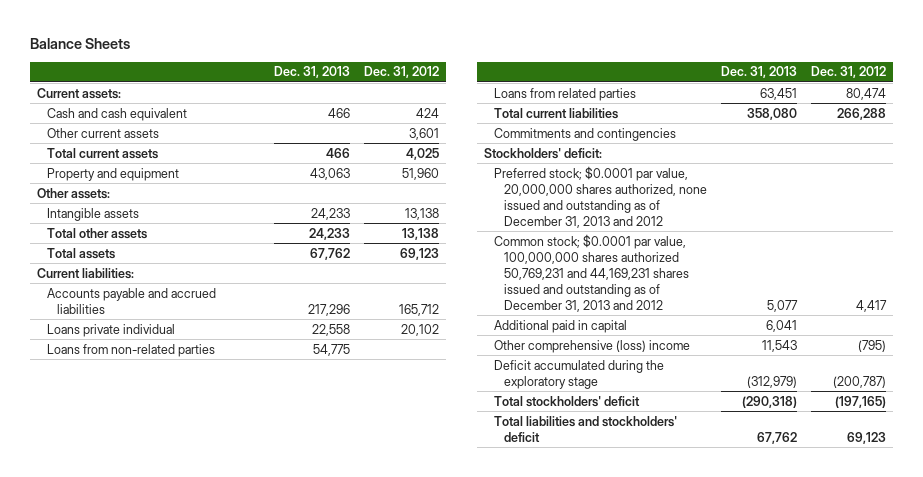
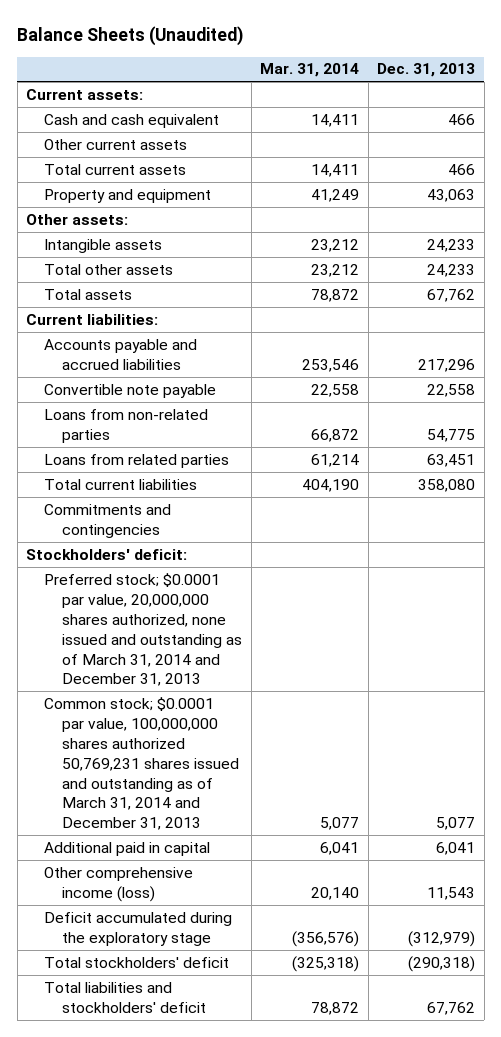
[29,38,130,50] Balance Sheets -> [17,26,244,47] Balance Sheets (Unaudited)
[363,66,439,79] Dec. 31, 2012 -> none
none -> [260,63,360,78] Mar. 31, 2014
[46,323,175,337] Loans private individual -> [44,383,217,398] Convertible note payable
[493,165,707,228] Preferred stock; $0.0001 par value, 20,000,000 shares authorized, none issued and outstanding as of December 31, 2013 and 2012 -> [44,572,243,687] Preferred stock; $0.0001 par value, 20,000,000 shares authorized, none issued and outstanding as of March 31, 2014 and December 31, 2013
[493,233,689,312] Common stock; $0.0001 par value, 100,000,000 shares authorized 50,769,231 and 44,169,231 shares issued and outstanding as of December 31, 2013 and 2012 -> [44,696,240,831] Common stock; $0.0001 par value, 100,000,000 shares authorized 50,769,231 shares issued and outstanding as of March 31, 2014 and December 31, 2013
[493,339,690,353] Other comprehensive (loss) income -> [44,866,194,902] Other comprehensive income (loss)

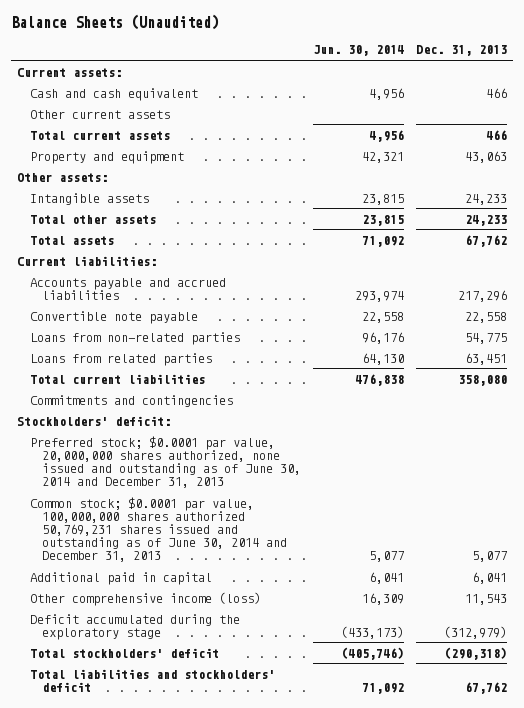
[260,63,360,78] Mar. 31, 2014 -> none
none -> [313,45,405,57] Jun. 30, 2014
[44,572,243,687] Preferred stock; $0.0001 par value, 20,000,000 shares authorized, none issued and outstanding as of March 31, 2014 and December 31, 2013 -> [29,435,302,489] Preferred stock; $0.0001 par value, 20,000,000 shares authorized, none issued and outstanding as of June 30, 2014 and December 31, 2013
[44,696,240,831] Common stock; $0.0001 par value, 100,000,000 shares authorized 50,769,231 shares issued and outstanding as of March 31, 2014 and December 31, 2013 -> [29,496,288,563] Common stock; $0.0001 par value, 100,000,000 shares authorized 50,769,231 shares issued and outstanding as of June 30, 2014 and December 31, 2013

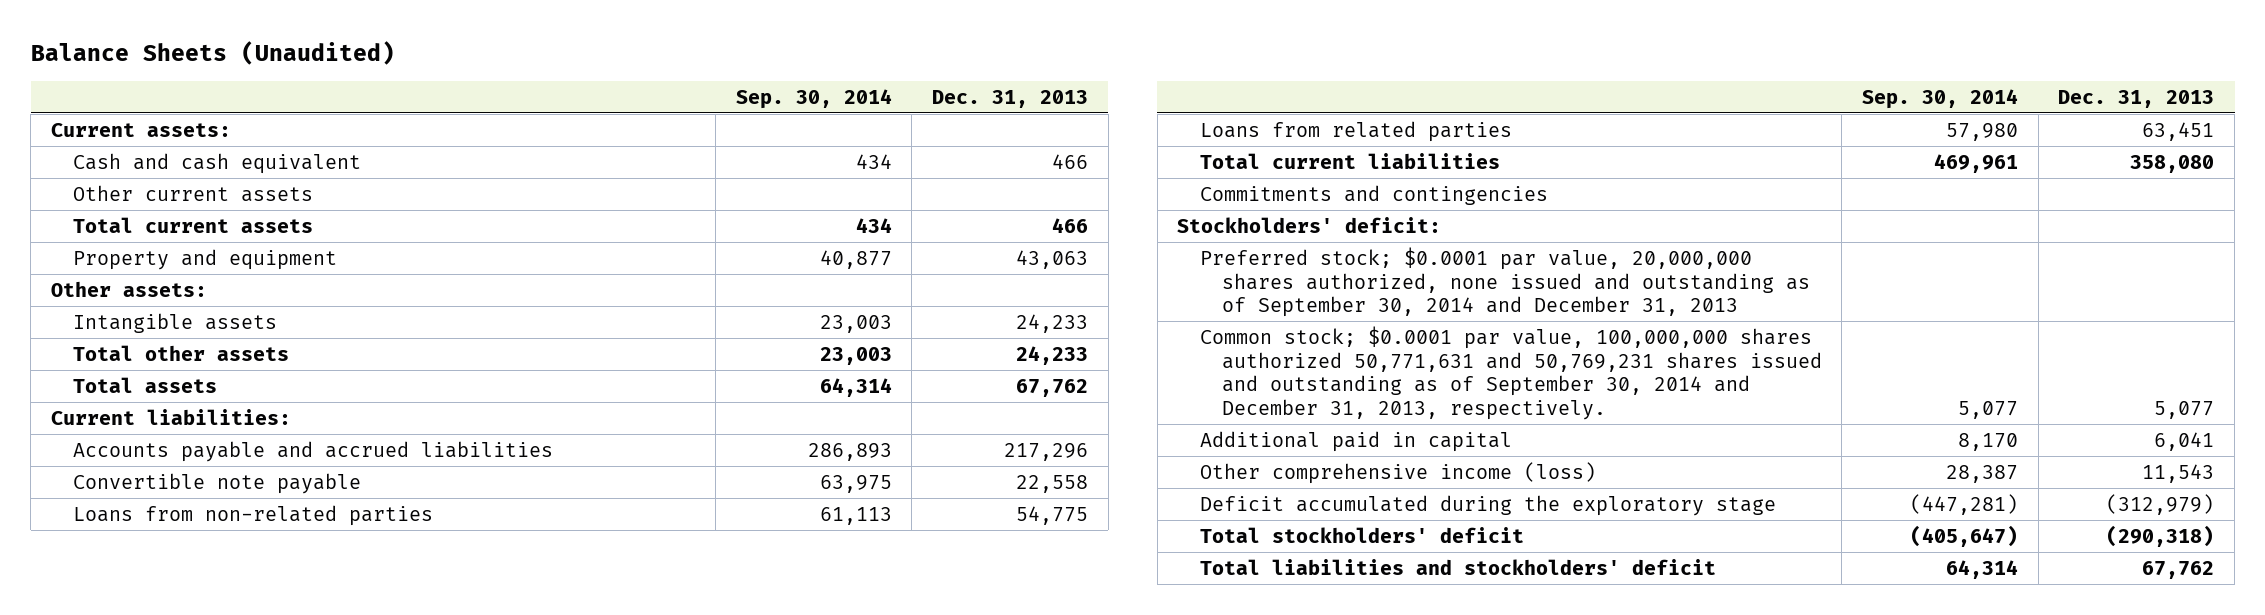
[313,45,405,57] Jun. 30, 2014 -> none
none -> [735,88,892,109] Sep. 30, 2014
[29,435,302,489] Preferred stock; $0.0001 par value, 20,000,000 shares authorized, none issued and outstanding as of June 30, 2014 and December 31, 2013 -> [1199,246,1810,318] Preferred stock; $0.0001 par value, 20,000,000 shares authorized, none issued and outstanding as of September 30, 2014 and December 31, 2013
[29,496,288,563] Common stock; $0.0001 par value, 100,000,000 shares authorized 50,769,231 shares issued and outstanding as of June 30, 2014 and December 31, 2013 -> [1199,325,1822,421] Common stock; $0.0001 par value, 100,000,000 shares authorized 50,771,631 and 50,769,231 shares issued and outstanding as of September 30, 2014 and December 31, 2013, respectively.

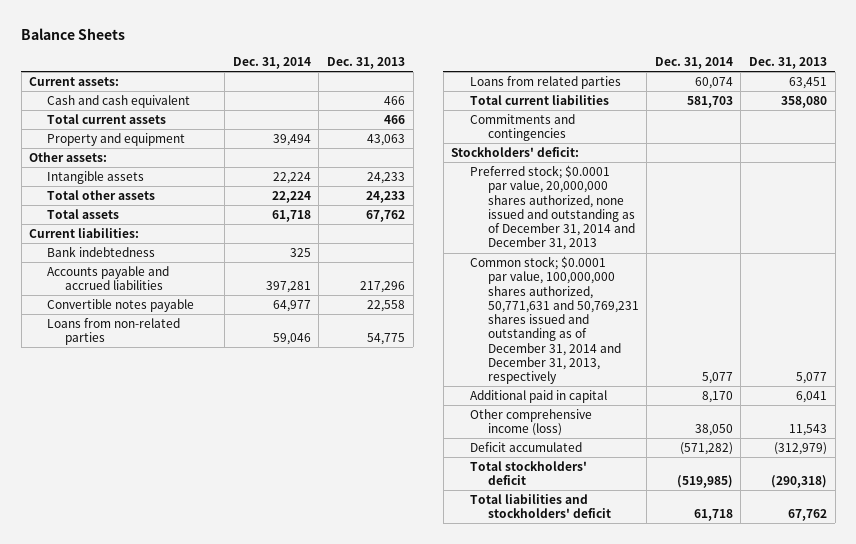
[30,41,395,66] Balance Sheets (Unaudited) -> [21,27,126,40] Balance Sheets
[735,88,892,109] Sep. 30, 2014 -> none
none -> [232,57,311,70] Dec. 31, 2014
[73,184,314,202] Other current assets -> none
none -> [47,245,156,257] Bank indebtedness
[73,472,362,494] Convertible note payable -> [47,298,195,312] Convertible notes payable
[1199,246,1810,318] Preferred stock; $0.0001 par value, 20,000,000 shares authorized, none issued and outstanding as of September 30, 2014 and December 31, 2013 -> [469,164,635,251] Preferred stock; $0.0001 par value, 20,000,000 shares authorized, none issued and outstanding as of December 31, 2014 and December 31, 2013
[1199,325,1822,421] Common stock; $0.0001 par value, 100,000,000 shares authorized 50,771,631 and 50,769,231 shares issued and outstanding as of September 30, 2014 and December 31, 2013, respectively. -> [469,255,639,385] Common stock; $0.0001 par value, 100,000,000 shares authorized, 50,771,631 and 50,769,231 shares issued and outstanding as of December 31, 2014 and December 31, 2013, respectively
[1199,494,1776,516] Deficit accumulated during the exploratory stage -> [469,441,582,452] Deficit accumulated

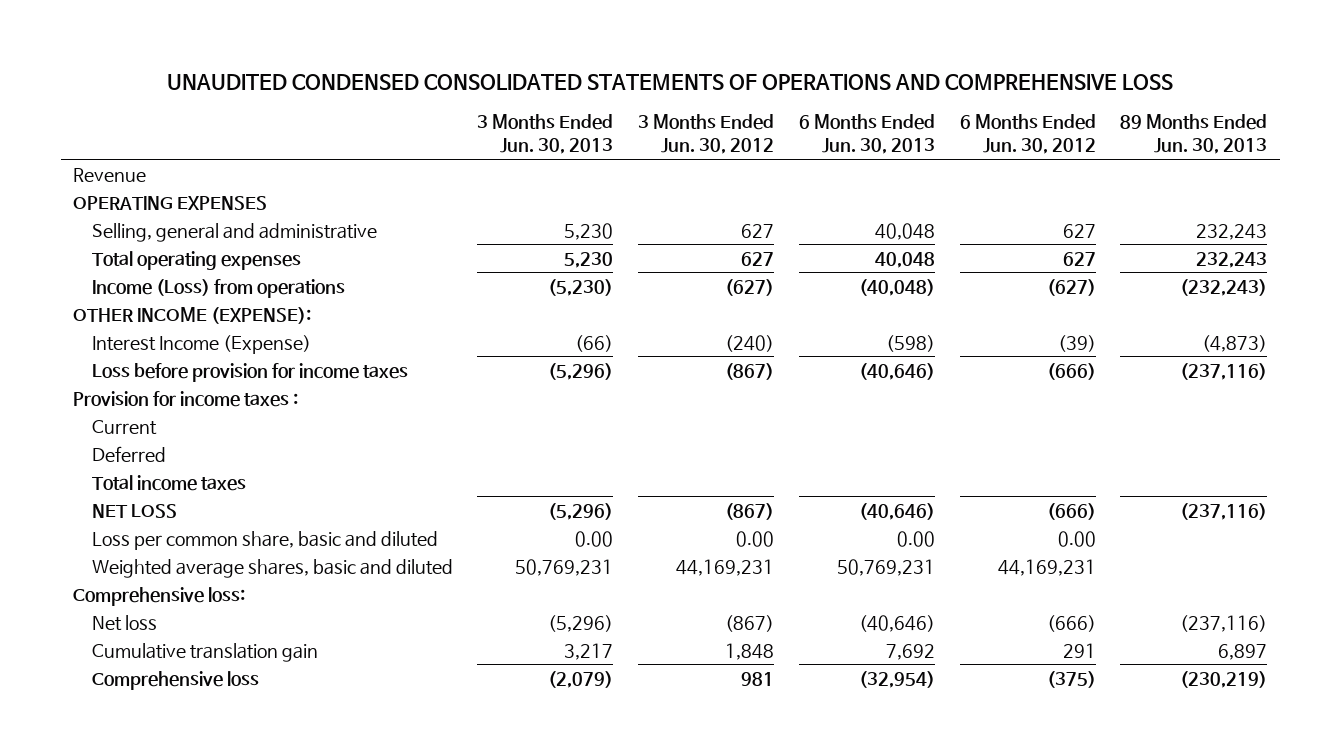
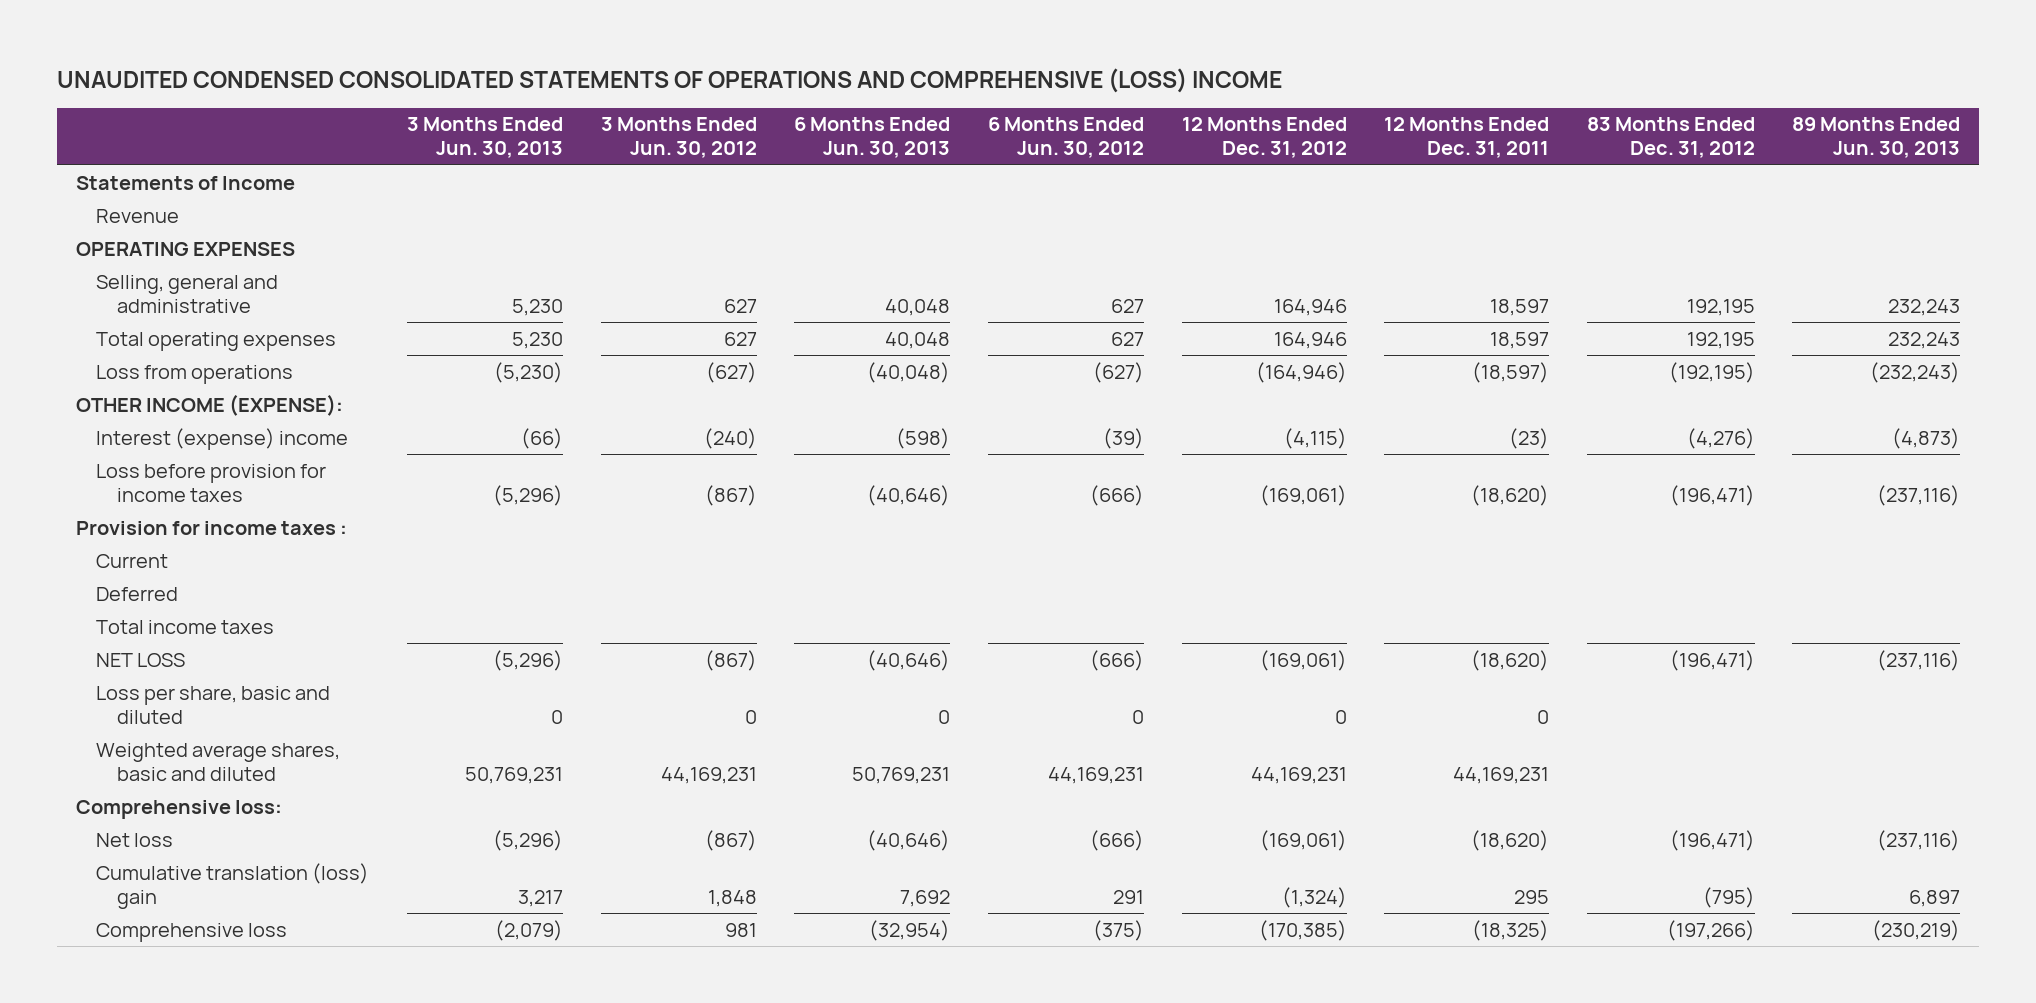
[167,74,1174,91] UNAUDITED CONDENSED CONSOLIDATED STATEMENTS OF OPERATIONS AND COMPREHENSIVE LOSS -> [56,67,1282,93] UNAUDITED CONDENSED CONSOLIDATED STATEMENTS OF OPERATIONS AND COMPREHENSIVE (LOSS) INCOME
none -> [1181,117,1347,159] 12 Months Ended Dec. 31, 2012
none -> [1384,117,1550,159] 12 Months Ended Dec. 31, 2011
none -> [1586,117,1755,159] 83 Months Ended Dec. 31, 2012
none -> [75,175,295,190] Statements of Income
[91,278,345,298] Income (Loss) from operations -> [96,364,294,384] Loss from operations
[91,334,311,354] Interest Income (Expense) -> [96,427,349,450] Interest (expense) income
[91,530,438,550] Loss per common share, basic and diluted -> [96,685,331,724] Loss per share, basic and diluted
[575,530,614,547] 0.00 -> [550,709,563,724] 0
[736,530,775,547] 0.00 -> [744,709,757,724] 0
[896,530,935,547] 0.00 -> [938,709,951,724] 0
[1057,530,1096,547] 0.00 -> [1131,709,1144,724] 0
[91,642,318,662] Cumulative translation gain -> [96,862,370,909] Cumulative translation (loss) gain

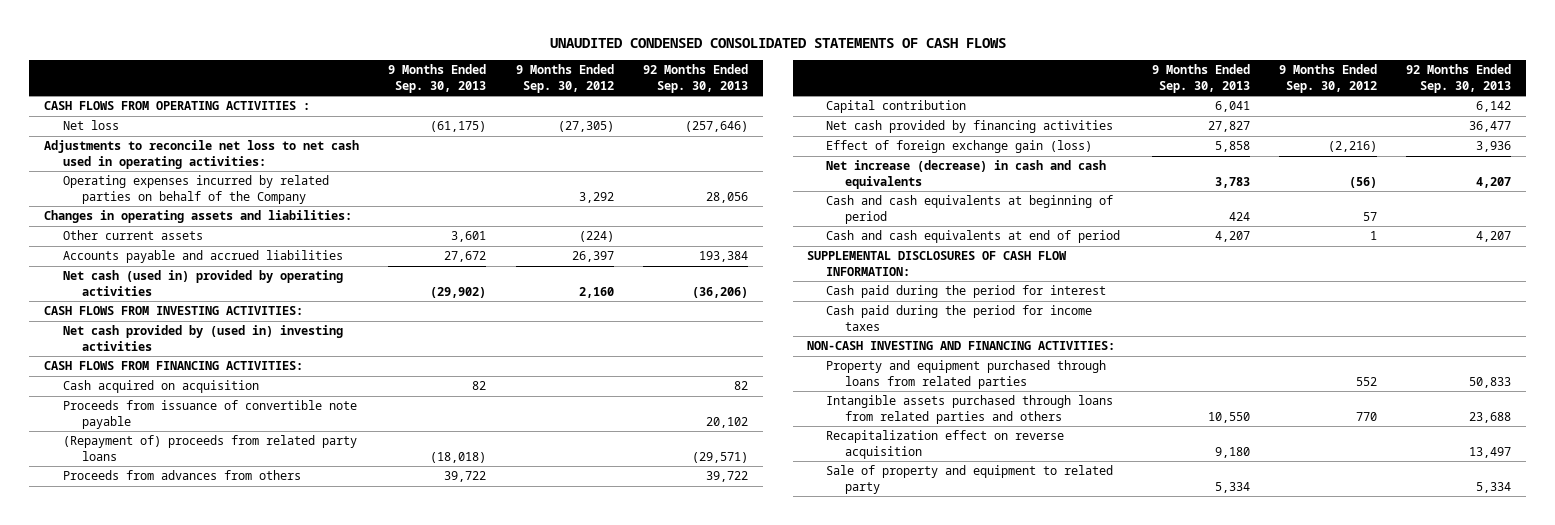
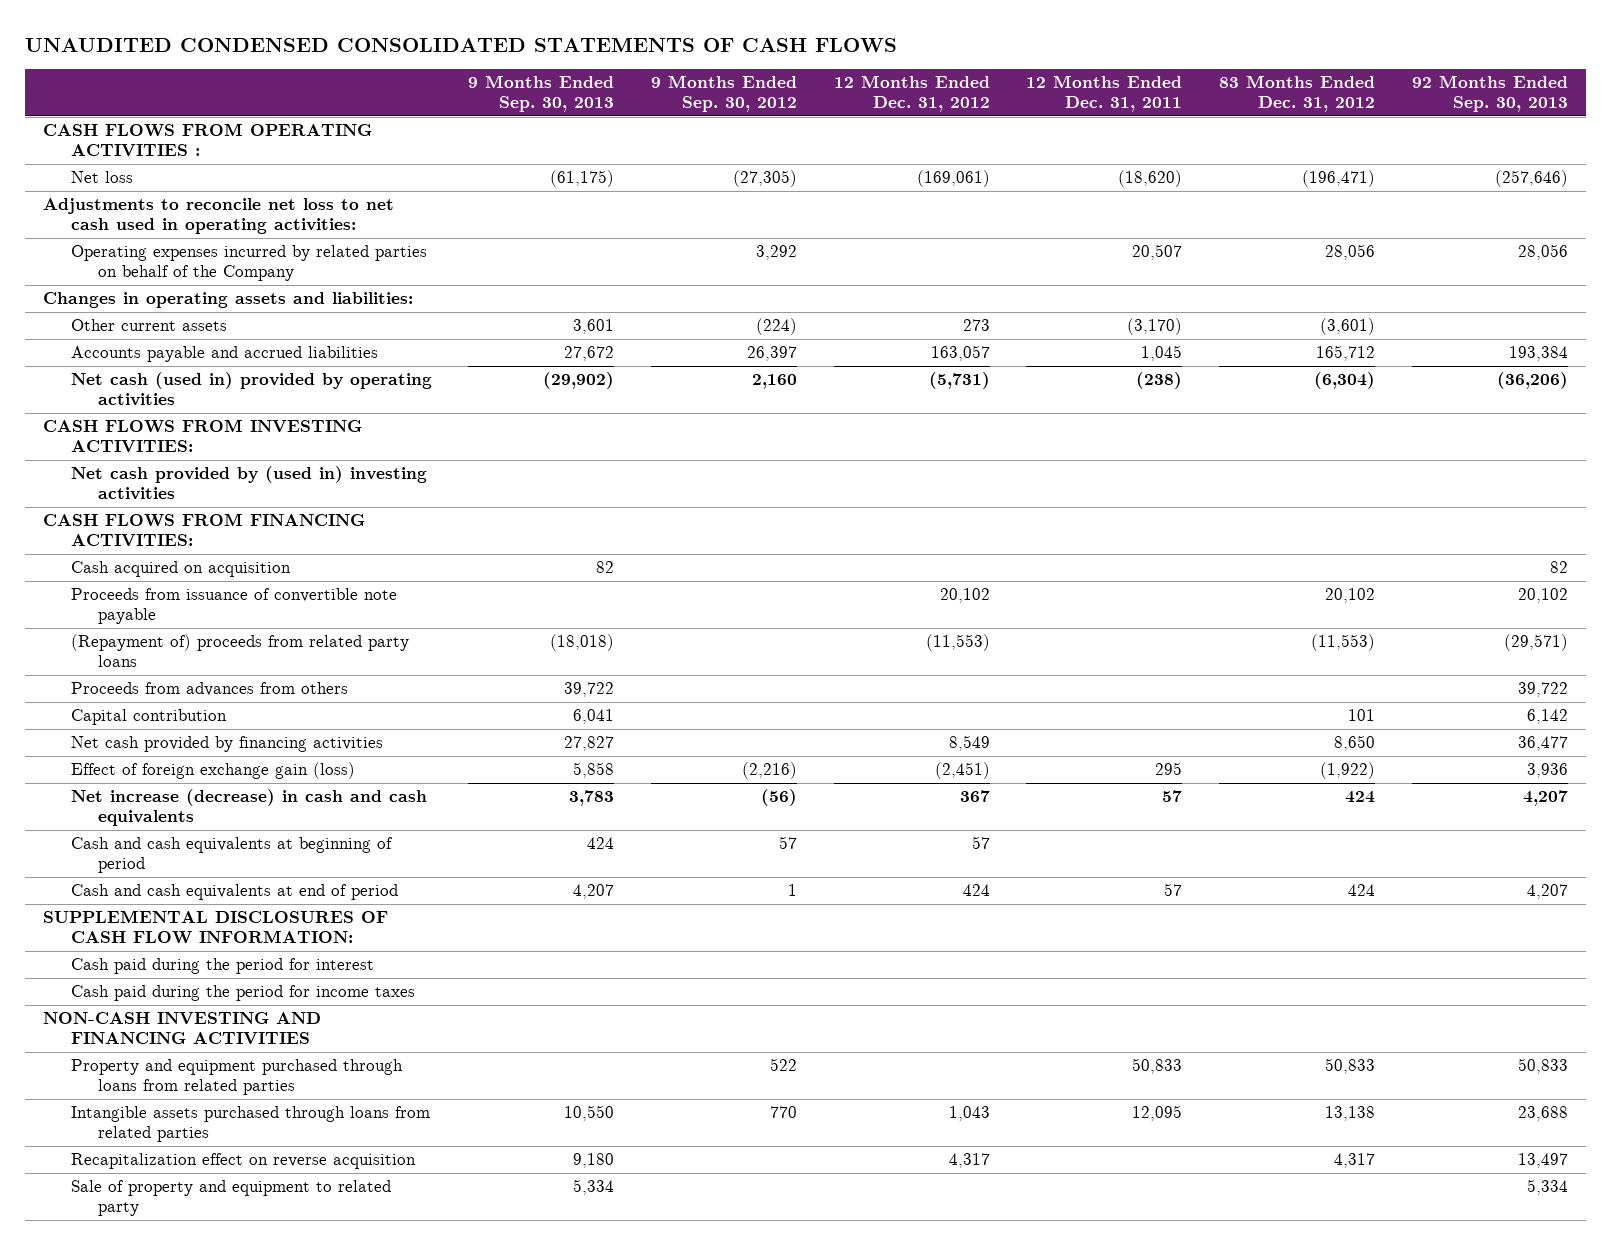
none -> [833,75,990,113] 12 Months Ended Dec. 31, 2012
none -> [1026,75,1183,113] 12 Months Ended Dec. 31, 2011
none -> [1219,75,1376,113] 83 Months Ended Dec. 31, 2012
[807,341,1116,351] NON-CASH INVESTING AND FINANCING ACTIVITIES: -> [43,1012,322,1045] NON-CASH INVESTING AND FINANCING ACTIVITIES
[1355,376,1377,386] 552 -> [769,1058,797,1072] 522
[826,395,1114,424] Intangible assets purchased through loans from related parties and others -> [70,1106,430,1143] Intangible assets purchased through loans from related parties

